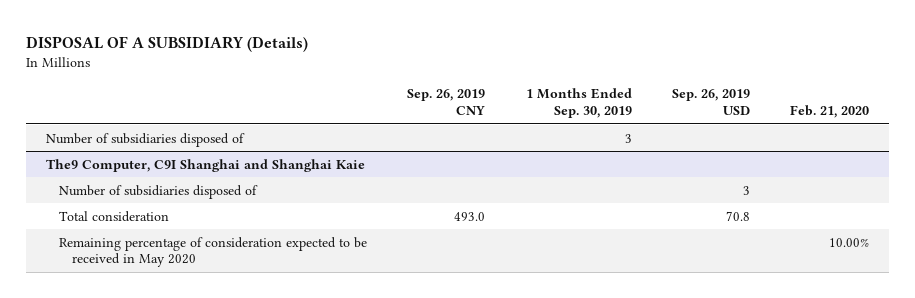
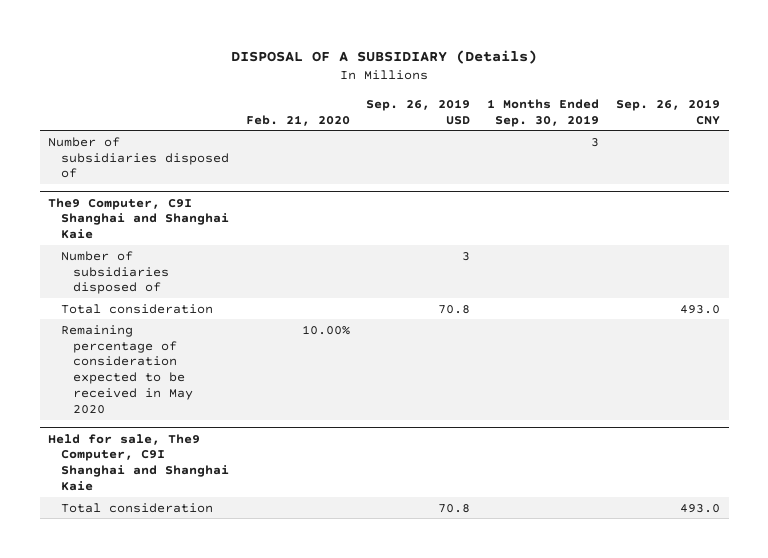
none -> [48,433,229,492] Held for sale, The9 Computer, C9I Shanghai and Shanghai Kaie
none -> [60,502,213,513] Total consideration

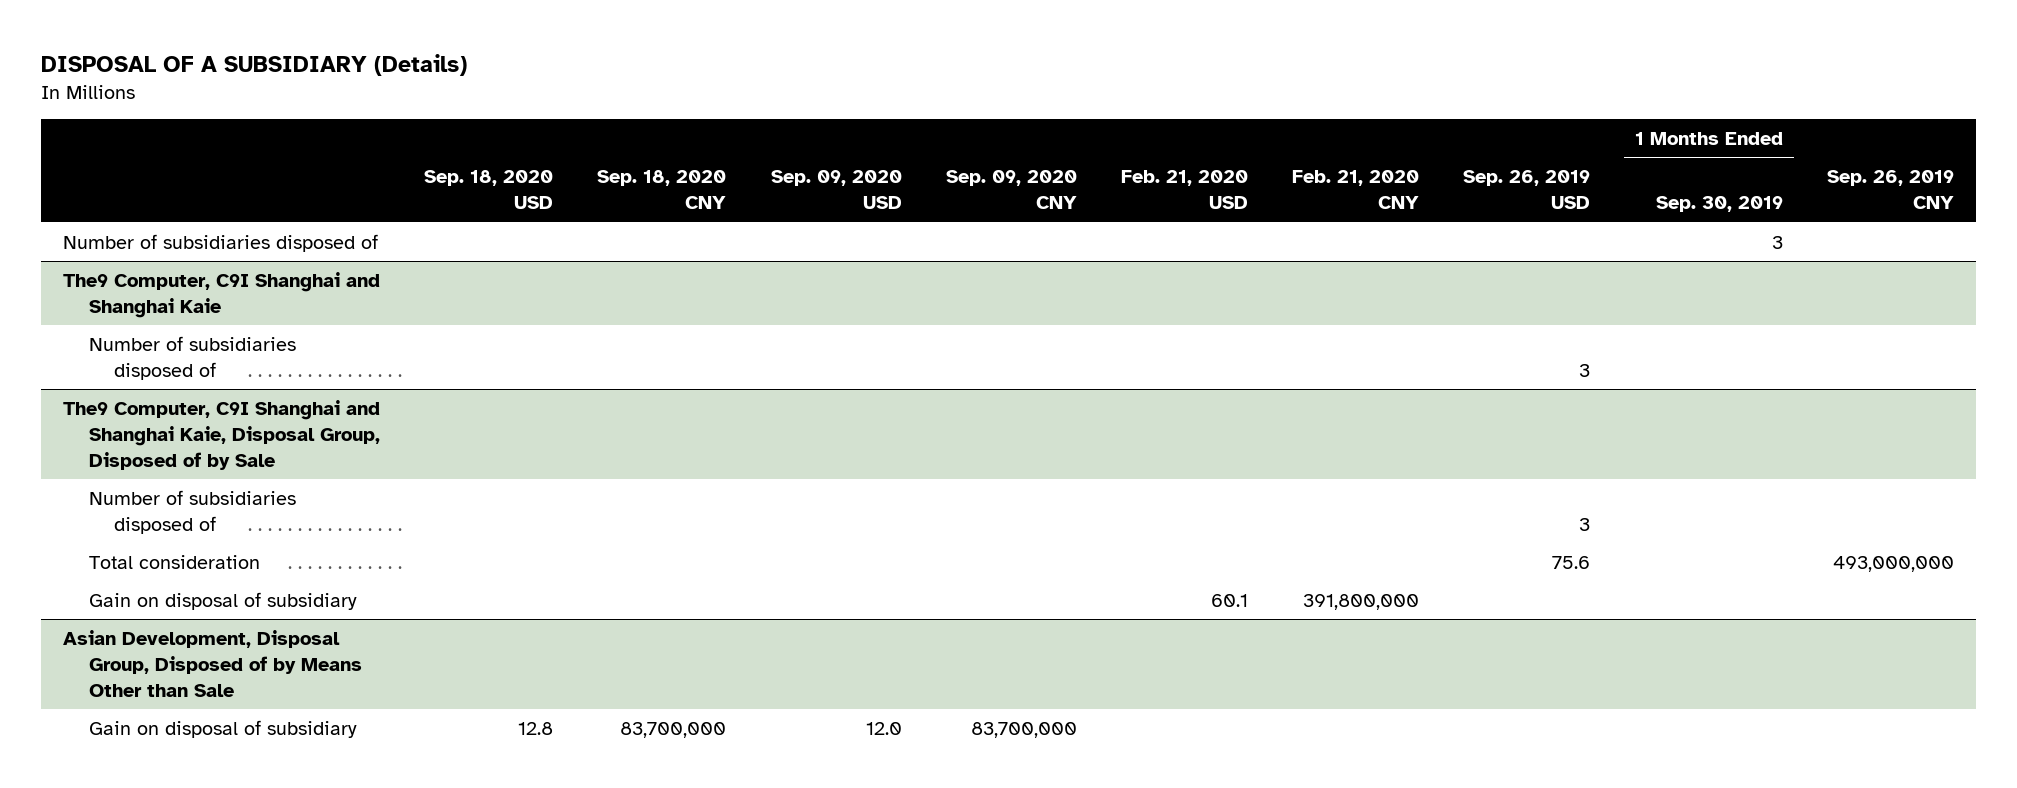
[245,114,350,126] Feb. 21, 2020 -> none
none -> [424,170,554,210] Sep. 18, 2020 USD
none -> [597,170,727,210] Sep. 18, 2020 CNY
none -> [770,170,902,210] Sep. 09, 2020 USD
none -> [945,170,1077,210] Sep. 09, 2020 CNY
none -> [1121,170,1249,210] Feb. 21, 2020 USD
none -> [1292,170,1420,210] Feb. 21, 2020 CNY
[60,303,213,314] Total consideration -> none
[60,324,193,414] Remaining percentage of consideration expected to be received in May 2020 -> none
[48,433,229,492] Held for sale, The9 Computer, C9I Shanghai and Shanghai Kaie -> [62,400,380,470] The9 Computer, C9I Shanghai and Shanghai Kaie, Disposal Group, Disposed of by Sale
none -> [88,490,296,534] Number of subsidiaries disposed of
[438,503,471,513] 70.8 -> [1552,556,1591,570] 75.6
[680,503,721,513] 493.0 -> [1832,556,1954,573] 493,000,000
none -> [88,592,357,611] Gain on disposal of subsidiary
none -> [62,630,362,697] Asian Development, Disposal Group, Disposed of by Means Other than Sale
none -> [88,720,357,739] Gain on disposal of subsidiary

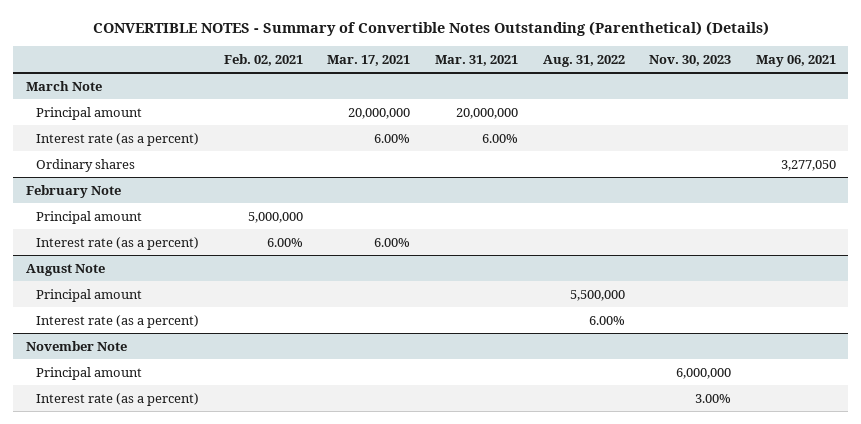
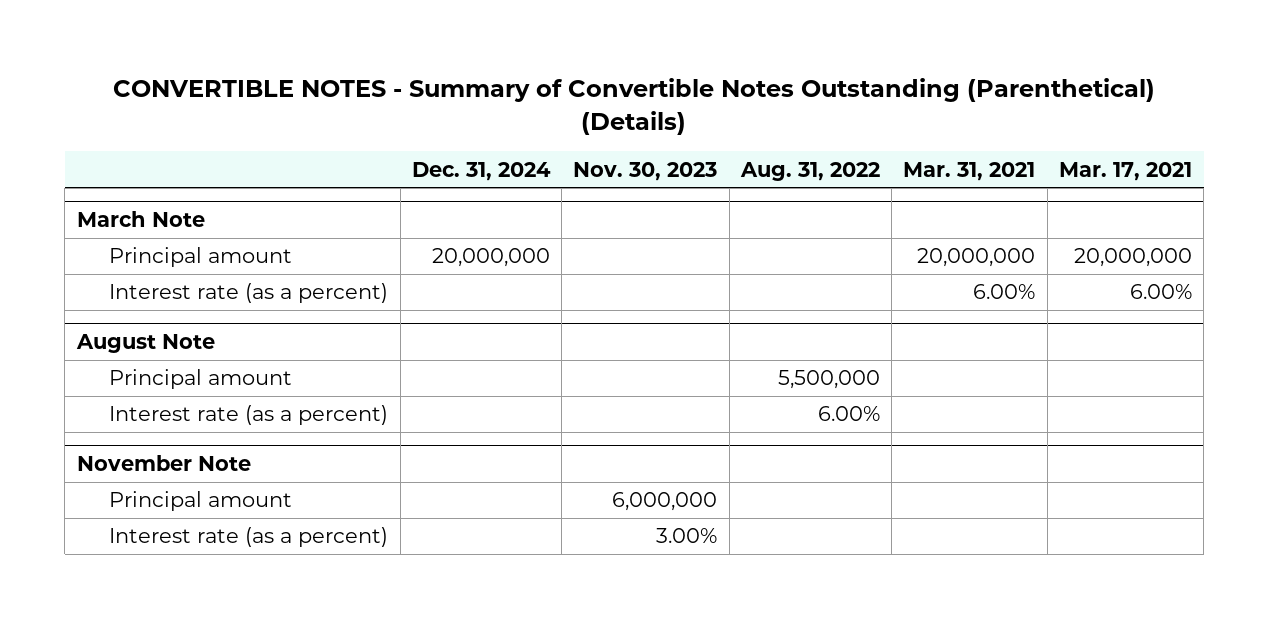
[223,53,303,66] Feb. 02, 2021 -> none
[755,54,836,67] May 06, 2021 -> none
none -> [411,161,551,181] Dec. 31, 2024
[36,158,136,172] Ordinary shares -> none
[25,184,121,198] February Note -> none
[36,210,143,224] Principal amount -> none
[36,236,200,250] Interest rate (as a percent) -> none

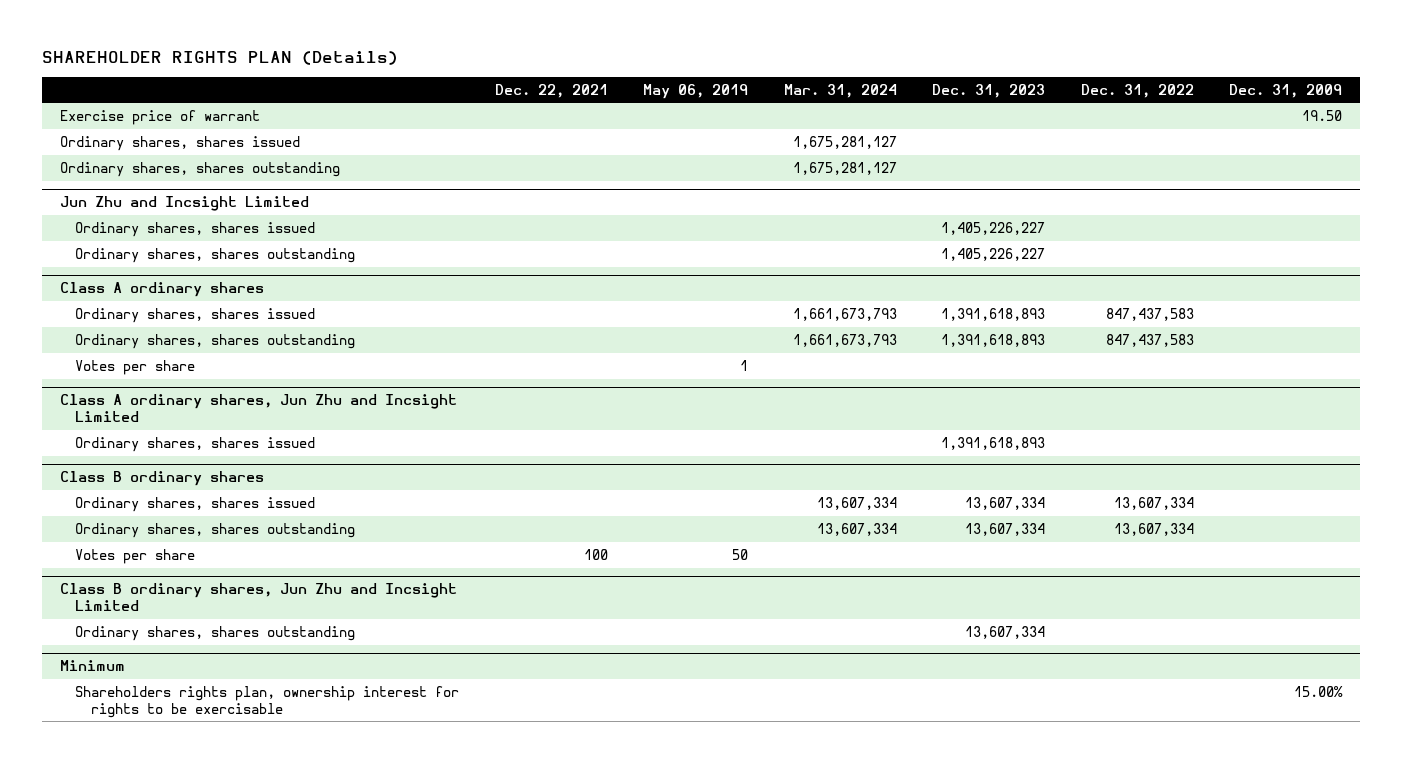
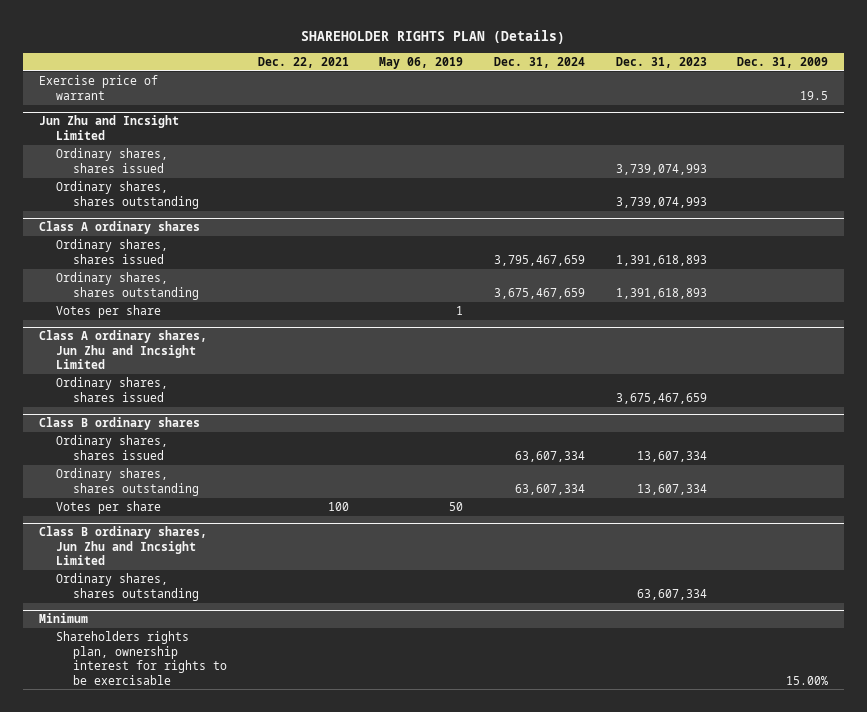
[783,83,897,98] Mar. 31, 2024 -> none
[1080,83,1194,98] Dec. 31, 2022 -> none
none -> [493,56,585,68] Dec. 31, 2024
[59,135,300,151] Ordinary shares, shares issued -> none
[59,161,340,177] Ordinary shares, shares outstanding -> none
[1301,109,1342,121] 19.50 -> [800,90,829,100] 19.5
[941,221,1046,235] 1,405,226,227 -> [615,163,707,175] 3,739,074,993
[941,247,1046,261] 1,405,226,227 -> [615,196,707,208] 3,739,074,993
[941,436,1046,450] 1,391,618,893 -> [615,392,707,404] 3,675,467,659
[965,625,1046,639] 13,607,334 -> [636,588,707,600] 63,607,334

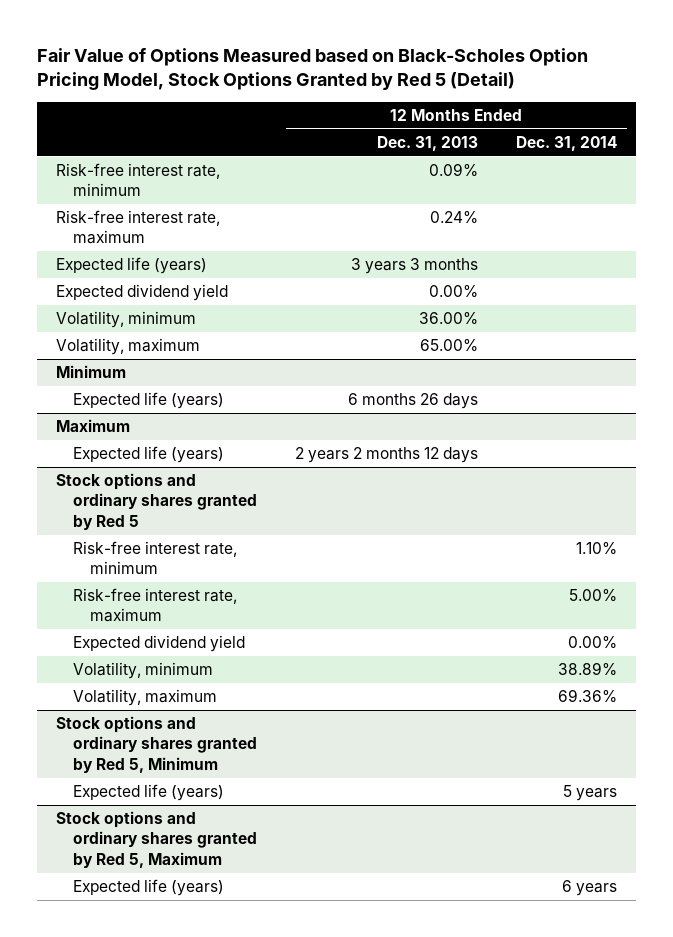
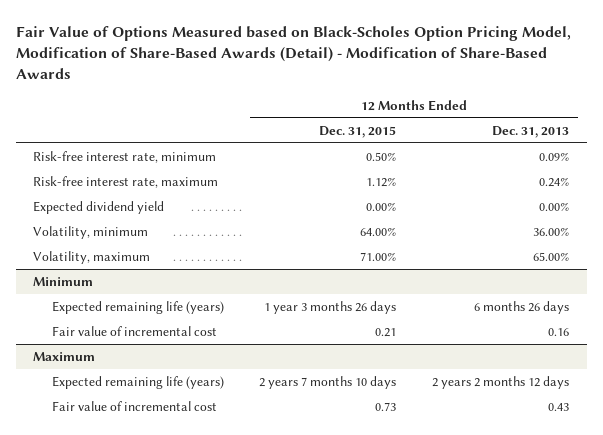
[37,47,589,90] Fair Value of Options Measured based on Black-Scholes Option Pricing Model, Stock Options Granted by Red 5 (Detail) -> [15,25,571,79] Fair Value of Options Measured based on Black-Scholes Option Pricing Model, Modification of Share-Based Awards (Detail) - Modification of Share-Based Awards
[516,135,618,151] Dec. 31, 2014 -> none
none -> [319,125,397,138] Dec. 31, 2015
[56,257,208,275] Expected life (years) -> none
[73,392,225,410] Expected life (years) -> [51,300,224,314] Expected remaining life (years)
none -> [51,325,217,336] Fair value of incremental cost
[56,473,258,530] Stock options and ordinary shares granted by Red 5 -> none
[73,541,238,575] Risk-free interest rate, minimum -> none
[73,588,238,623] Risk-free interest rate, maximum -> none
[73,635,246,653] Expected dividend yield -> none
[73,662,214,680] Volatility, minimum -> none
[73,689,218,707] Volatility, maximum -> none
[56,716,258,773] Stock options and ordinary shares granted by Red 5, Minimum -> none
[73,784,225,802] Expected life (years) -> none
[56,811,258,868] Stock options and ordinary shares granted by Red 5, Maximum -> none
[73,879,225,897] Expected life (years) -> none
[73,446,225,464] Expected life (years) -> [51,375,224,389] Expected remaining life (years)
none -> [51,400,217,411] Fair value of incremental cost

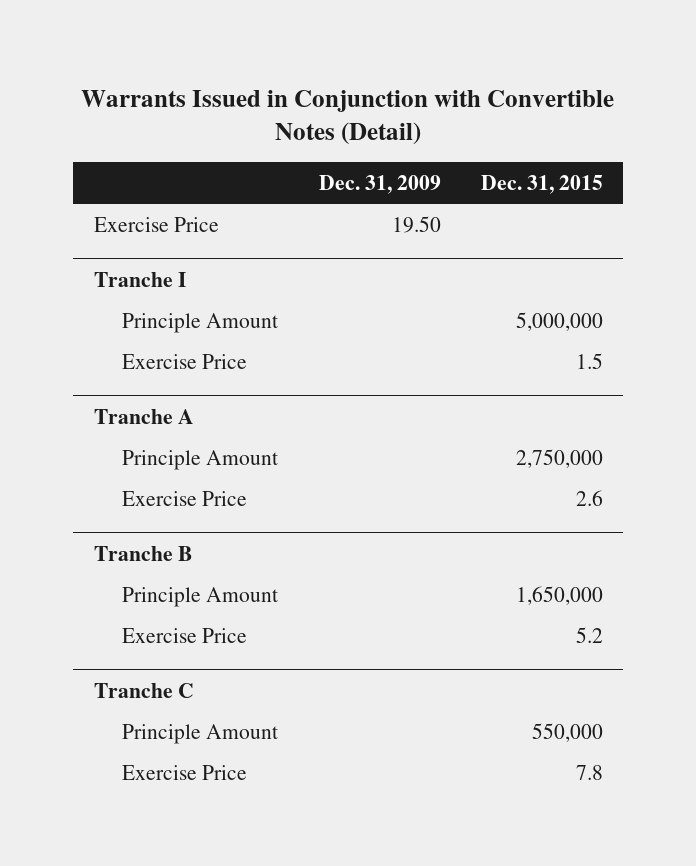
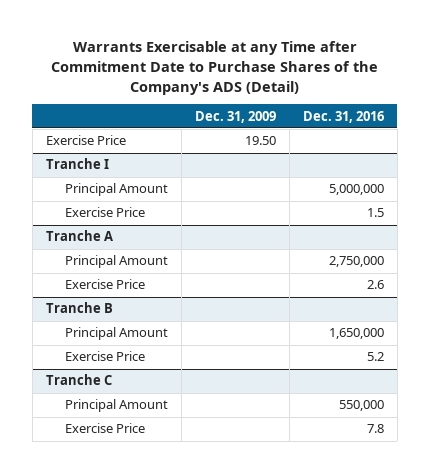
[81,89,615,146] Warrants Issued in Conjunction with Convertible Notes (Detail) -> [50,40,378,95] Warrants Exercisable at any Time after Commitment Date to Purchase Shares of the Company's ADS (Detail)
[480,174,603,194] Dec. 31, 2015 -> none
none -> [302,110,384,123] Dec. 31, 2016
[122,312,279,333] Principle Amount -> [64,183,168,197] Principal Amount
[122,449,279,470] Principle Amount -> [64,255,168,269] Principal Amount
[122,586,279,607] Principle Amount -> [64,327,168,341] Principal Amount
[122,723,279,744] Principle Amount -> [64,399,168,413] Principal Amount

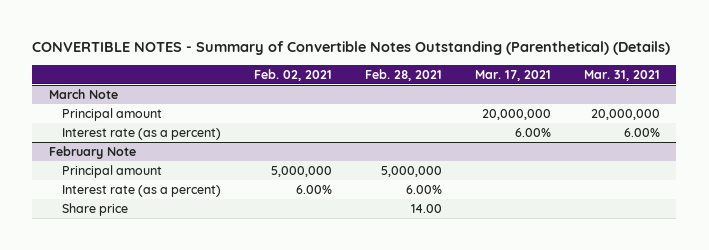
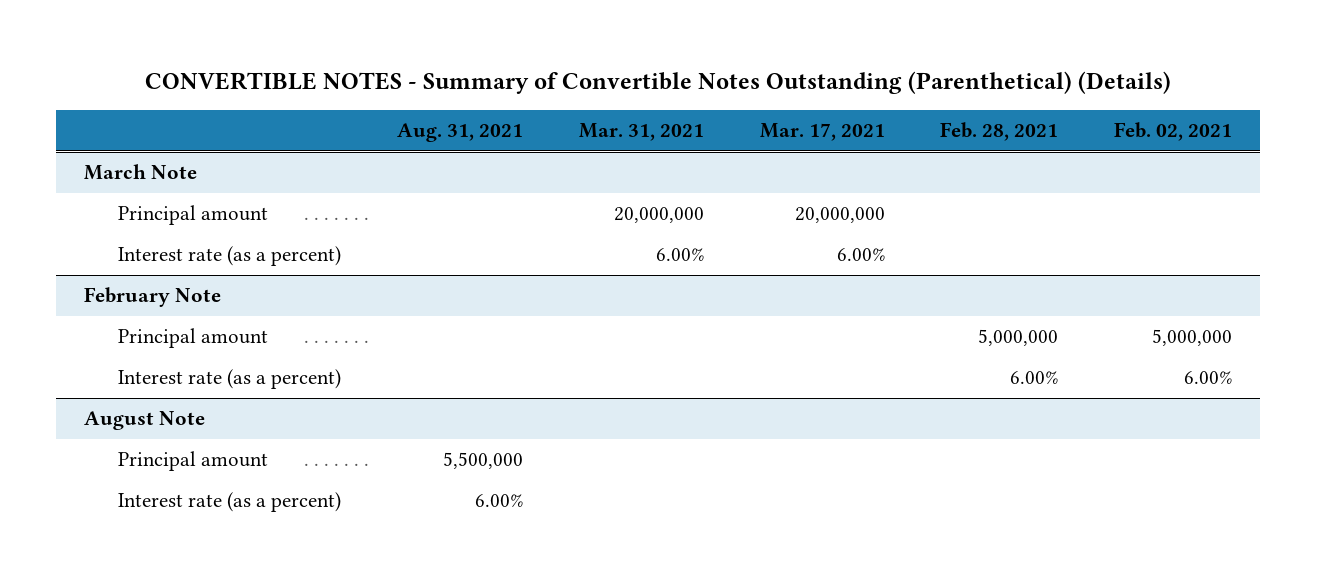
none -> [396,123,523,143] Aug. 31, 2021
[62,203,129,217] Share price -> none
none -> [84,411,206,431] August Note
none -> [117,451,268,472] Principal amount
none -> [117,492,341,513] Interest rate (as a percent)

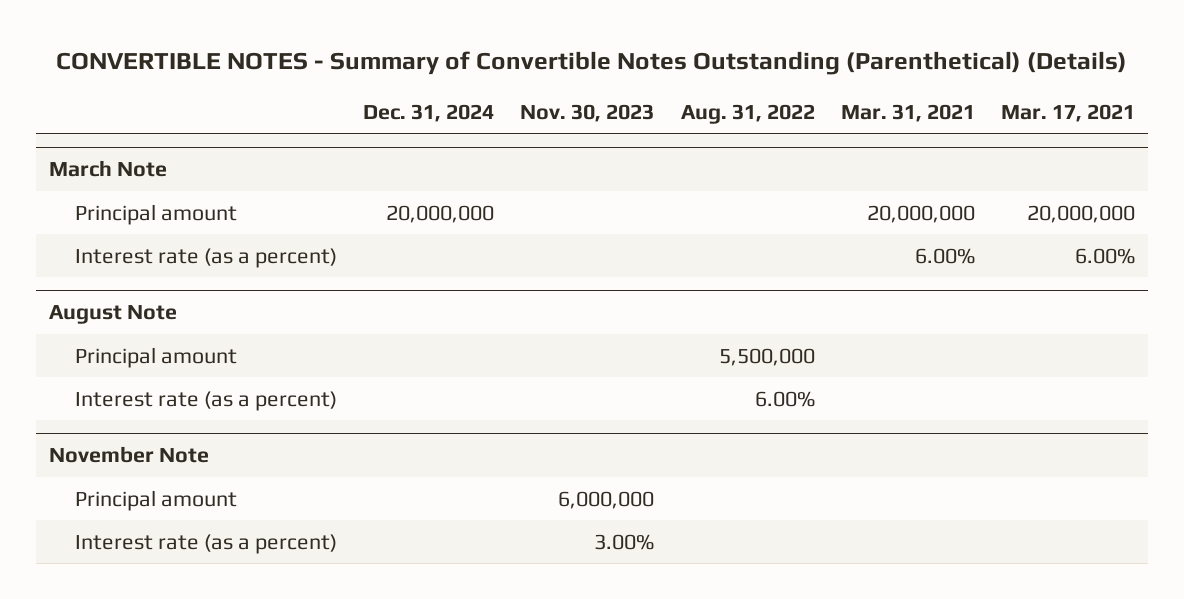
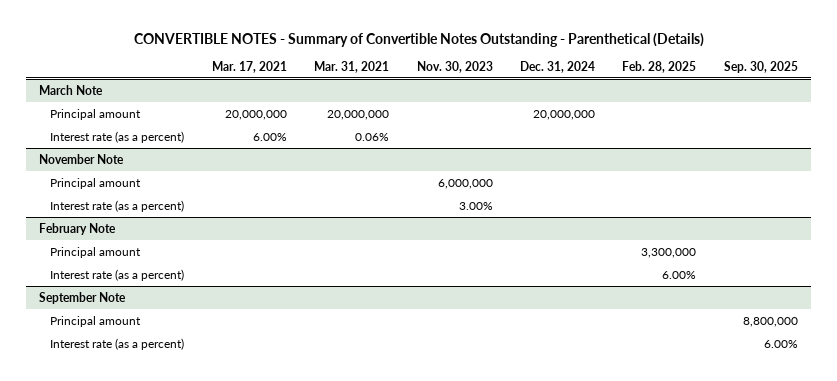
[56,50,1128,75] CONVERTIBLE NOTES - Summary of Convertible Notes Outstanding (Parenthetical) (Details) -> [133,32,704,47] CONVERTIBLE NOTES - Summary of Convertible Notes Outstanding - Parenthetical (Details)
[680,103,815,124] Aug. 31, 2022 -> none
none -> [622,60,697,73] Feb. 28, 2025
none -> [723,60,798,73] Sep. 30, 2025
[48,304,177,324] August Note -> none
[74,346,237,368] Principal amount -> none
[74,390,337,411] Interest rate (as a percent) -> none
[914,247,975,264] 6.00% -> [355,132,390,141] 0.06%
none -> [39,222,117,235] February Note
none -> [50,246,142,258] Principal amount
none -> [50,268,185,281] Interest rate (as a percent)
none -> [39,291,127,304] September Note
none -> [50,315,142,327] Principal amount
none -> [50,337,185,350] Interest rate (as a percent)

